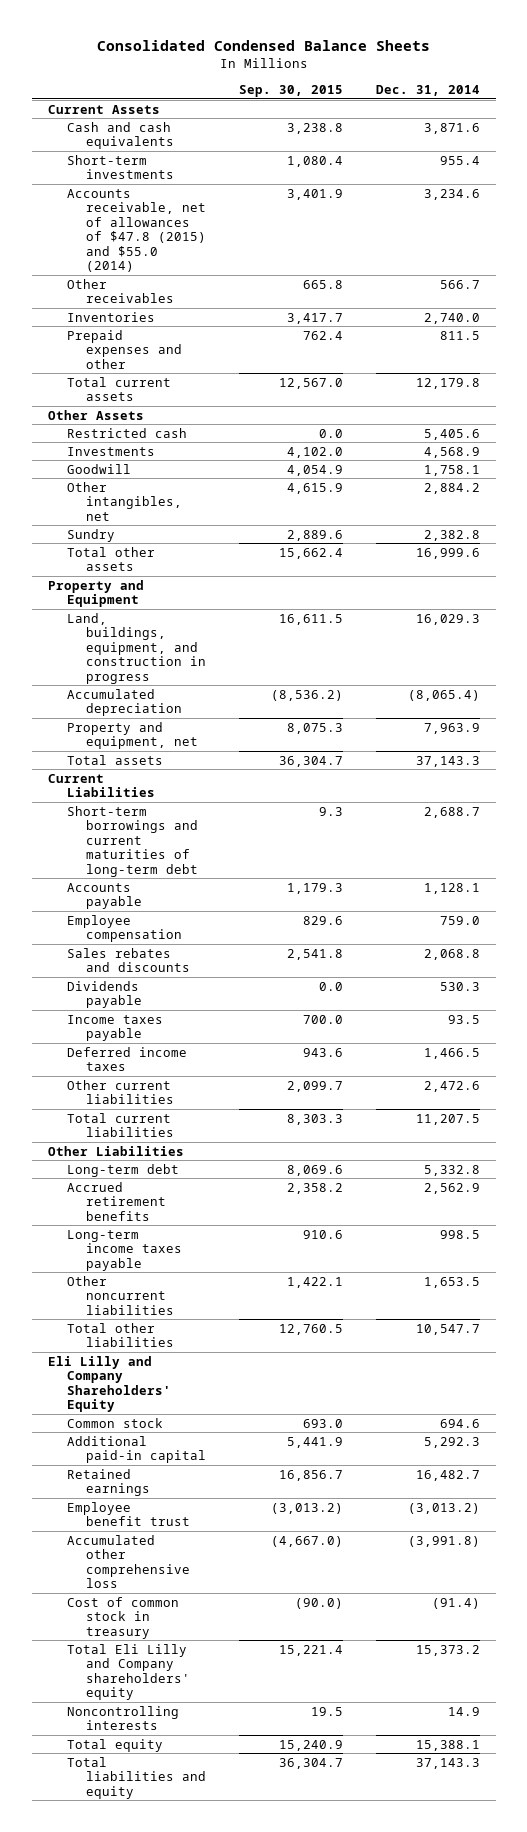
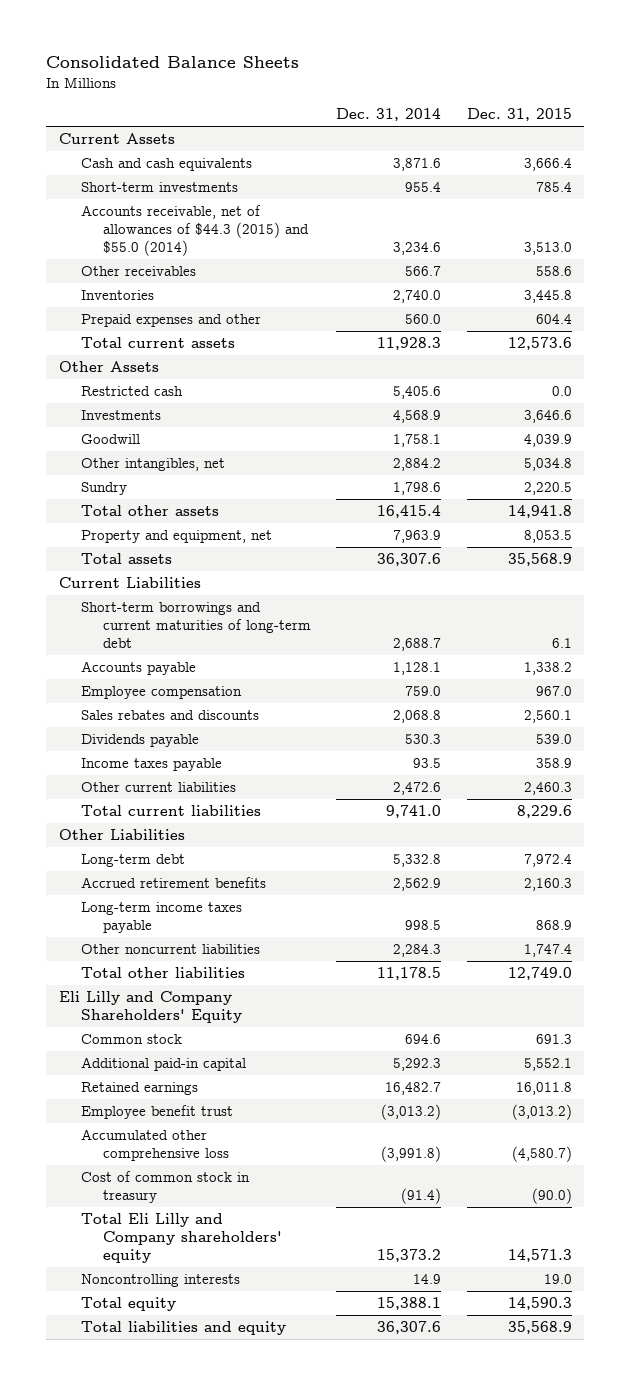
[96,39,430,51] Consolidated Condensed Balance Sheets -> [46,56,300,69] Consolidated Balance Sheets
[238,84,343,97] Sep. 30, 2015 -> none
none -> [466,108,572,122] Dec. 31, 2015
[67,188,207,272] Accounts receivable, net of allowances of $47.8 (2015) and $55.0 (2014) -> [80,204,309,257] Accounts receivable, net of allowances of $44.3 (2015) and $55.0 (2014)
[439,330,480,340] 811.5 -> [405,313,442,324] 560.0
[415,377,480,389] 12,179.8 -> [377,336,442,350] 11,928.3
[47,579,144,608] Property and Equipment -> none
[67,612,207,684] Land, buildings, equipment, and construction in progress -> none
[67,688,183,717] Accumulated depreciation -> none
[423,529,480,541] 2,382.8 -> [393,481,442,495] 1,798.6
[415,547,480,559] 16,999.6 -> [377,504,442,518] 16,415.4
[415,755,480,767] 37,143.3 -> [377,552,442,566] 36,307.6
[67,1046,188,1072] Deferred income taxes -> none
[415,1113,480,1125] 11,207.5 -> [386,804,442,818] 9,741.0
[423,1276,480,1288] 1,653.5 -> [393,943,442,957] 2,284.3
[415,1323,480,1335] 10,547.7 -> [377,966,442,980] 11,178.5
[415,1757,480,1769] 37,143.3 -> [377,1320,442,1334] 36,307.6

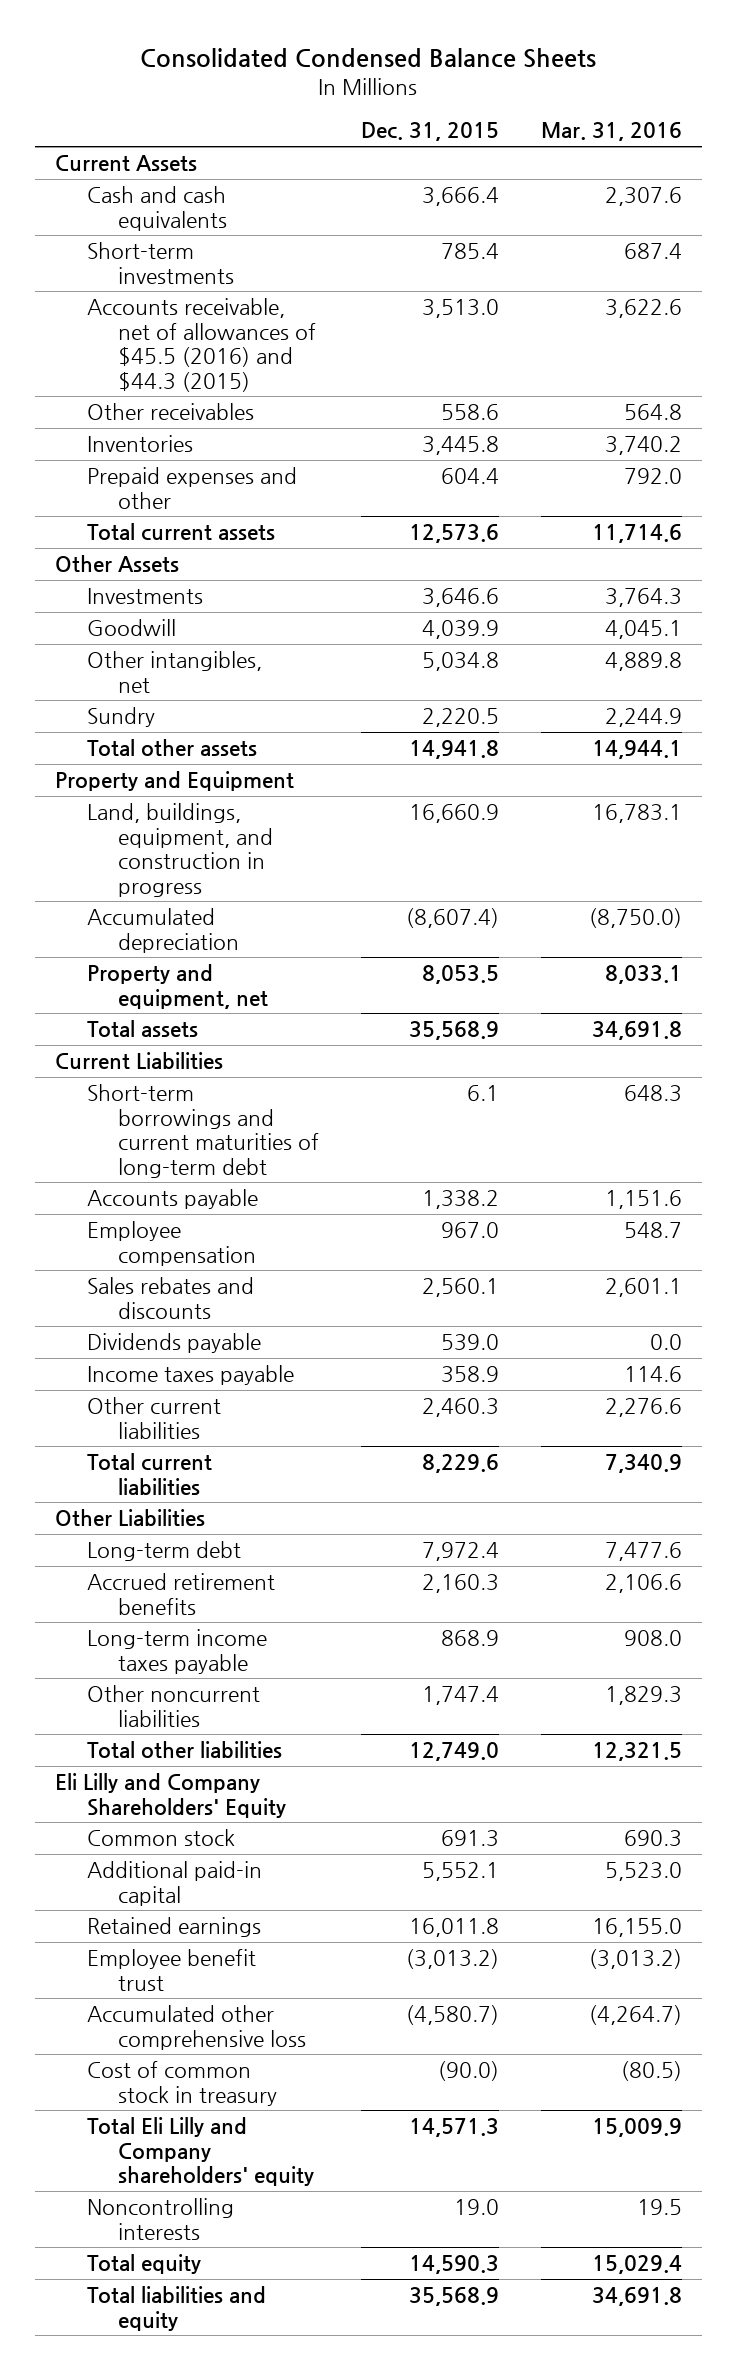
[46,56,300,69] Consolidated Balance Sheets -> [140,48,597,69] Consolidated Condensed Balance Sheets
[336,108,442,122] Dec. 31, 2014 -> none
none -> [540,122,682,142] Mar. 31, 2016
[80,204,309,257] Accounts receivable, net of allowances of $44.3 (2015) and $55.0 (2014) -> [86,298,317,392] Accounts receivable, net of allowances of $45.5 (2016) and $44.3 (2015)
[80,385,183,396] Restricted cash -> none
none -> [55,771,295,792] Property and Equipment
none -> [86,803,274,897] Land, buildings, equipment, and construction in progress
none -> [86,908,240,953] Accumulated depreciation

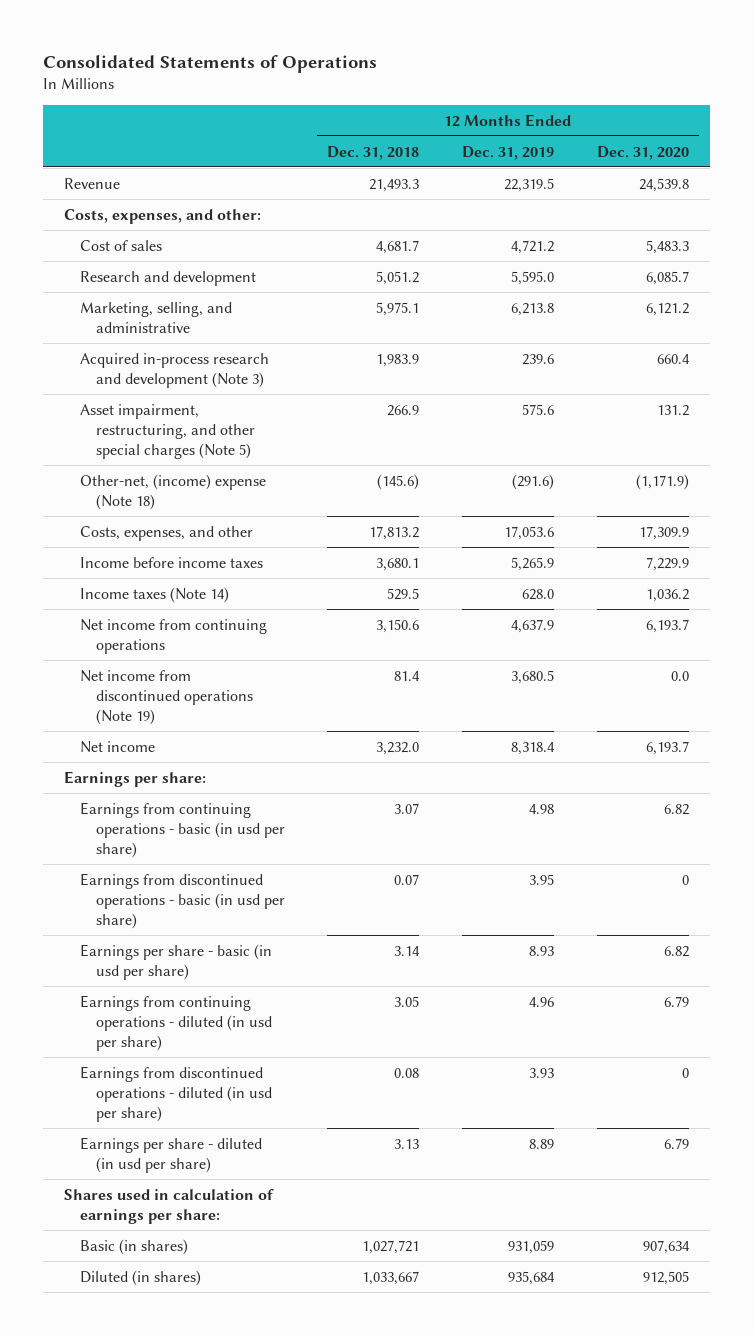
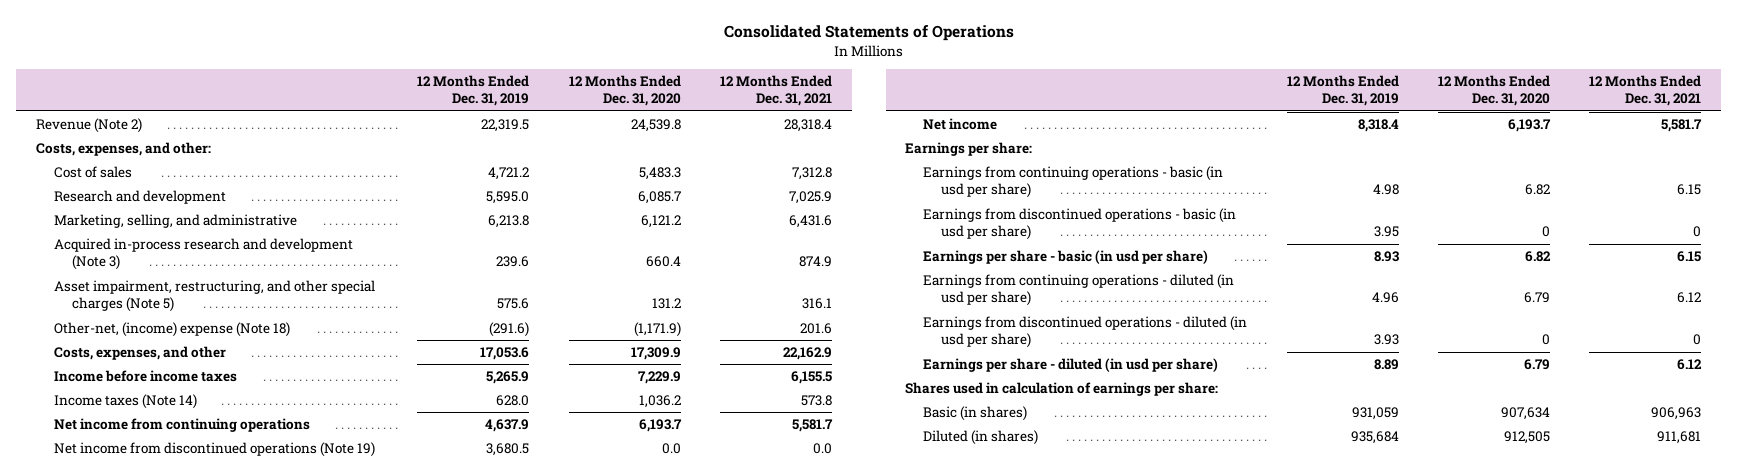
[327,145,420,160] Dec. 31, 2018 -> none
none -> [720,75,833,107] 12 Months Ended Dec. 31, 2021
[63,177,120,189] Revenue -> [35,118,142,134] Revenue (Note 2)

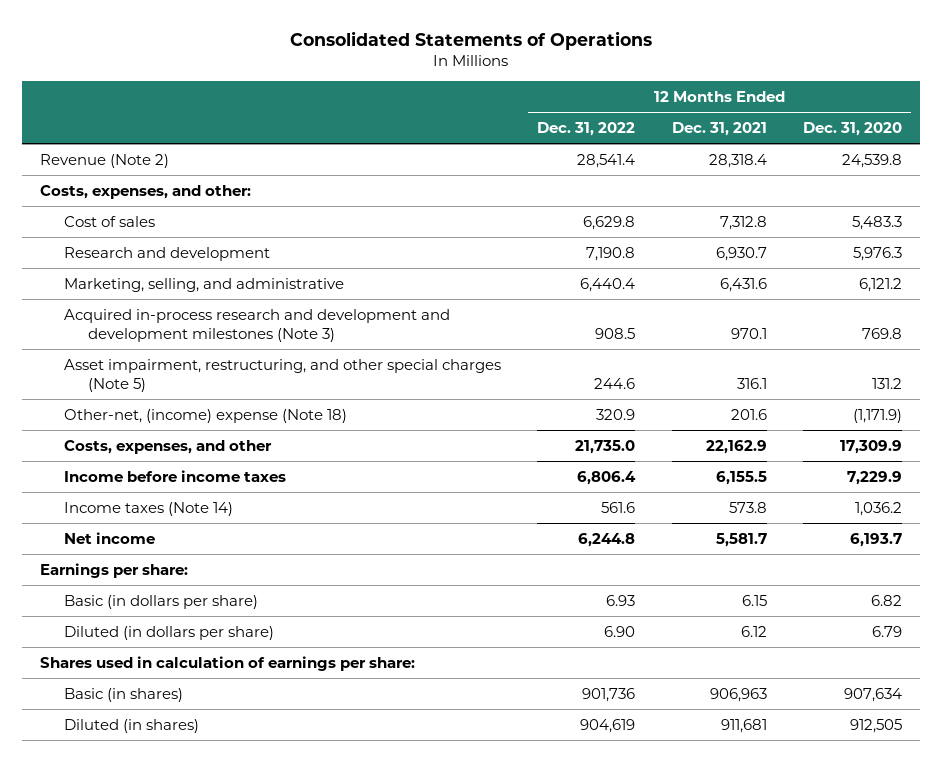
[417,75,530,107] 12 Months Ended Dec. 31, 2019 -> none
none -> [537,121,636,136] Dec. 31, 2022
[637,191,681,205] 6,085.7 -> [853,246,903,261] 5,976.3
[789,191,833,205] 7,025.9 -> [715,246,767,261] 6,930.7
[54,238,354,271] Acquired in-process research and development (Note 3) -> [64,308,451,343] Acquired in-process research and development and development milestones (Note 3)
[645,256,681,268] 660.4 -> [862,328,903,340] 769.8
[799,256,833,268] 874.9 -> [730,328,767,340] 970.1
[54,418,311,433] Net income from continuing operations -> none
[54,442,376,458] Net income from discontinued operations (Note 19) -> none
[923,166,1224,199] Earnings from continuing operations - basic (in usd per share) -> none
[923,208,1237,241] Earnings from discontinued operations - basic (in usd per share) -> none
[923,274,1235,307] Earnings from continuing operations - diluted (in usd per share) -> none
[923,316,1248,349] Earnings from discontinued operations - diluted (in usd per share) -> none
[923,250,1209,265] Earnings per share - basic (in usd per share) -> [64,594,259,609] Basic (in dollars per share)
[923,358,1219,373] Earnings per share - diluted (in usd per share) -> [64,625,275,640] Diluted (in dollars per share)

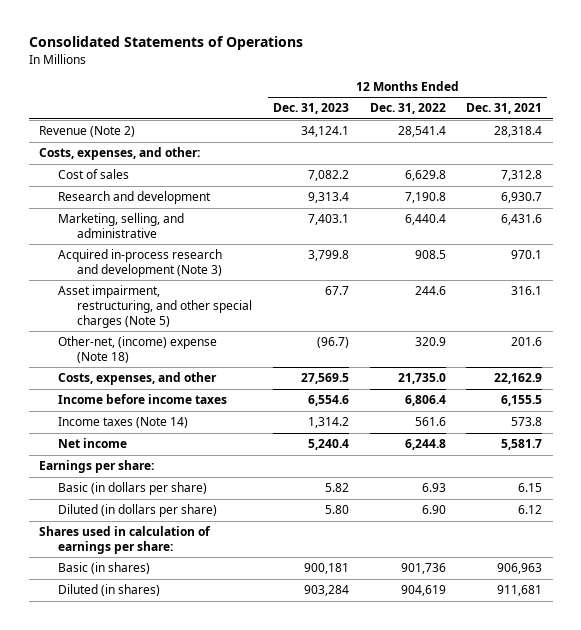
[803,121,903,136] Dec. 31, 2020 -> none
none -> [272,103,349,115] Dec. 31, 2023
[64,308,451,343] Acquired in-process research and development and development milestones (Note 3) -> [57,249,223,277] Acquired in-process research and development (Note 3)

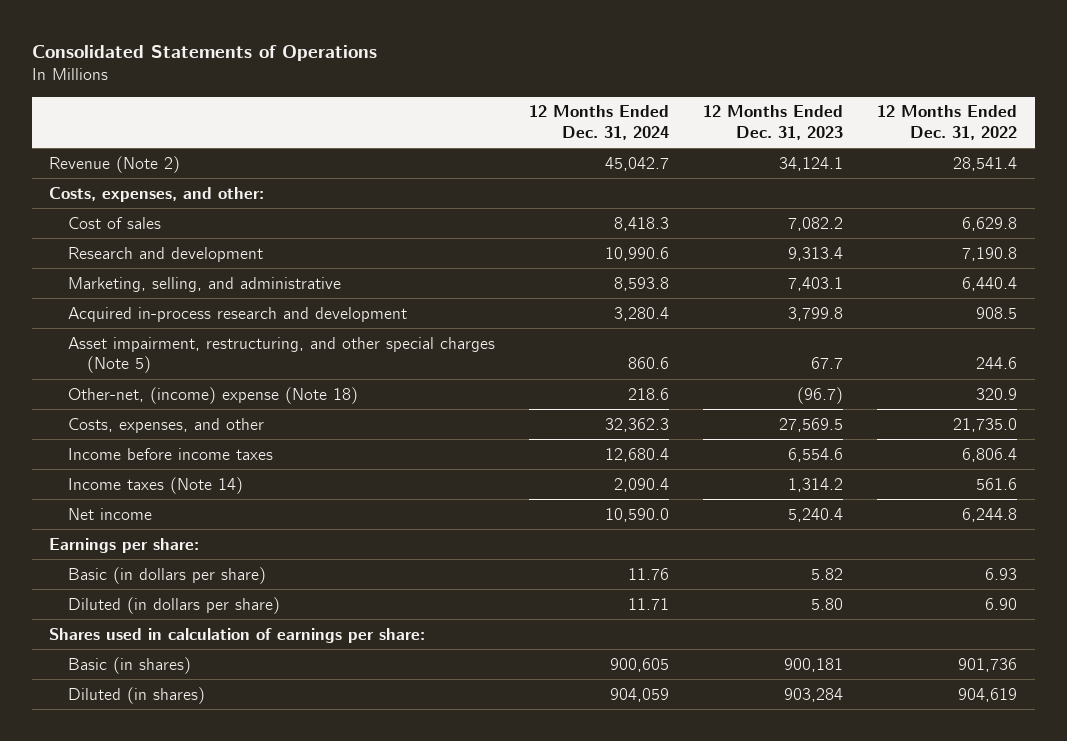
[466,103,543,115] Dec. 31, 2021 -> none
none -> [529,105,670,141] 12 Months Ended Dec. 31, 2024
[57,249,223,277] Acquired in-process research and development (Note 3) -> [68,306,408,322] Acquired in-process research and development

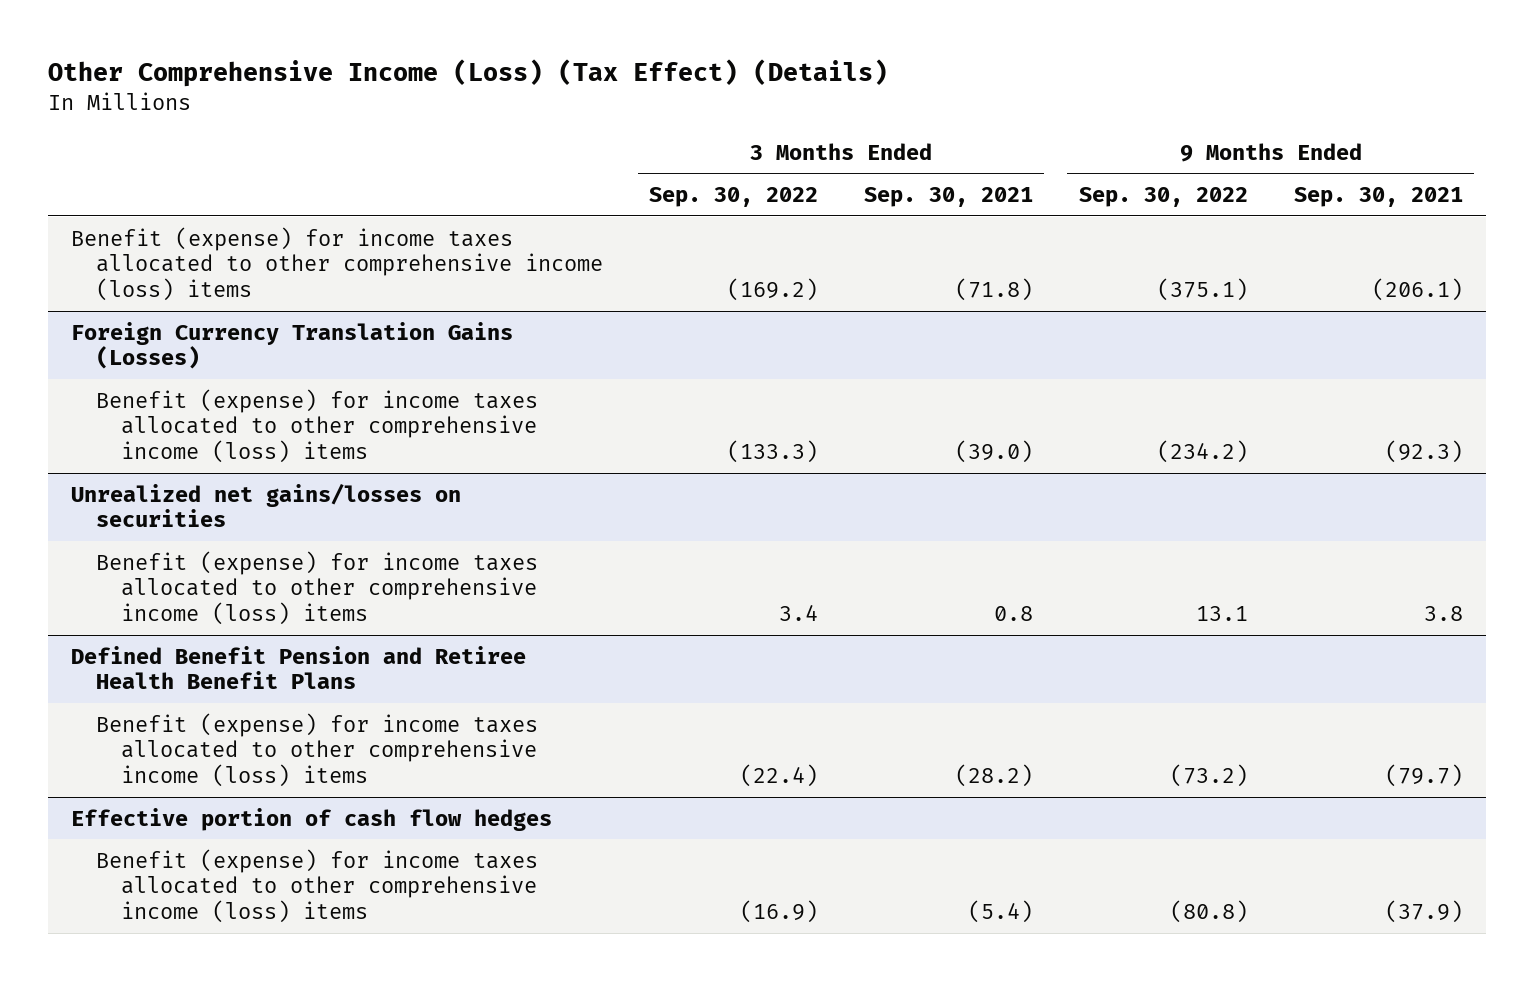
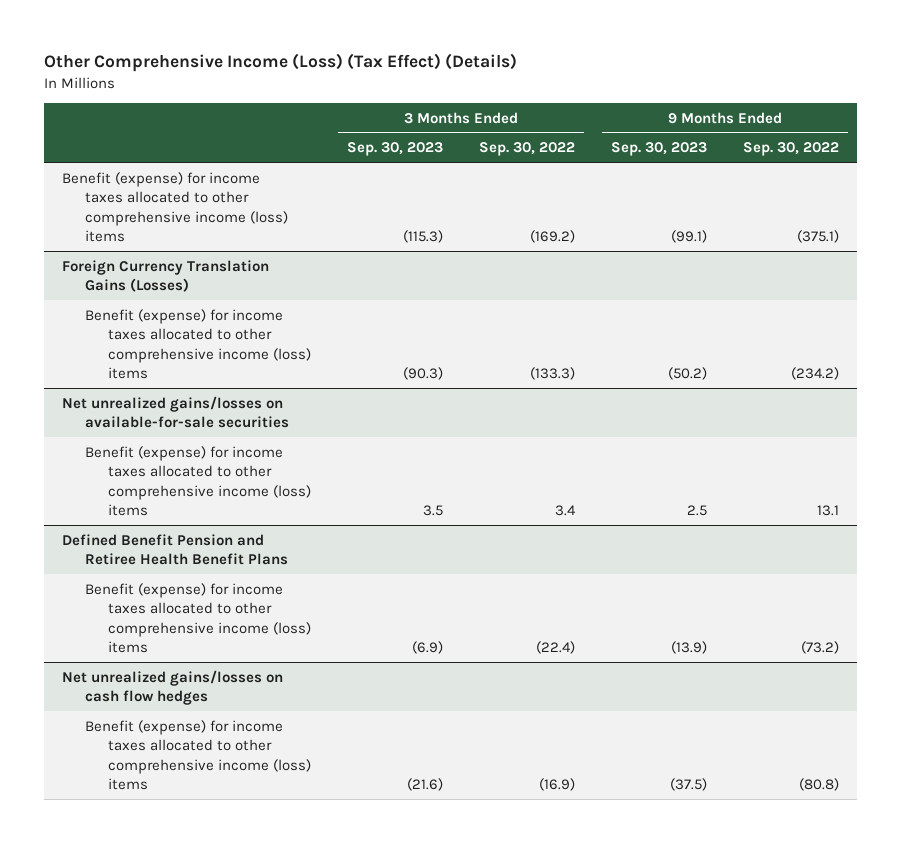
[864,186,1034,207] Sep. 30, 2021 -> none
[1293,186,1463,207] Sep. 30, 2021 -> none
none -> [347,142,444,157] Sep. 30, 2023
none -> [611,142,708,157] Sep. 30, 2023
[70,482,461,528] Unrealized net gains/losses on securities -> [61,395,290,429] Net unrealized gains/losses on available-for-sale securities
[70,807,552,831] Effective portion of cash flow hedges -> [61,669,283,706] Net unrealized gains/losses on cash flow hedges

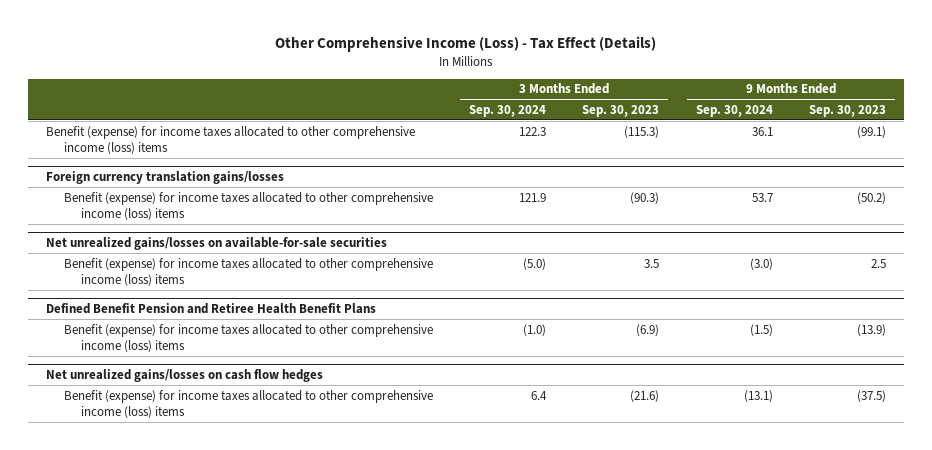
[43,53,517,73] Other Comprehensive Income (Loss) (Tax Effect) (Details) -> [275,36,657,53] Other Comprehensive Income (Loss) - Tax Effect (Details)
[479,142,576,157] Sep. 30, 2022 -> none
[743,142,840,157] Sep. 30, 2022 -> none
none -> [469,104,547,117] Sep. 30, 2024
none -> [695,104,773,117] Sep. 30, 2024
[61,259,269,293] Foreign Currency Translation Gains (Losses) -> [46,170,285,184] Foreign currency translation gains/losses

